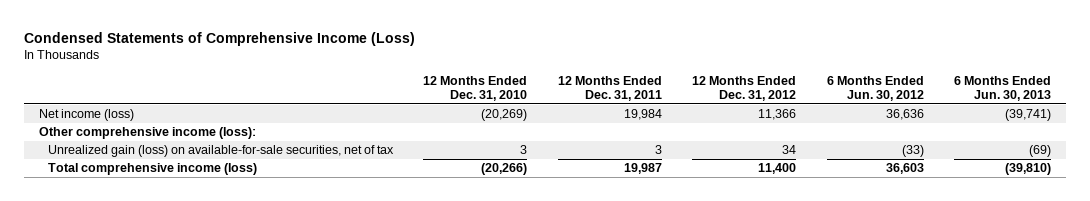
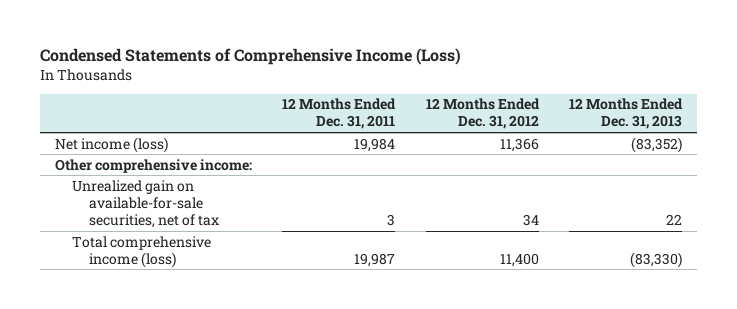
[423,75,528,102] 12 Months Ended Dec. 31, 2010 -> none
[826,75,924,102] 6 Months Ended Jun. 30, 2012 -> none
[953,75,1051,102] 6 Months Ended Jun. 30, 2013 -> none
none -> [569,98,684,130] 12 Months Ended Dec. 31, 2013
[38,126,256,139] Other comprehensive income (loss): -> [54,158,252,173] Other comprehensive income:
[48,144,395,157] Unrealized gain (loss) on available-for-sale securities, net of tax -> [71,179,219,228] Unrealized gain on available-for-sale securities, net of tax

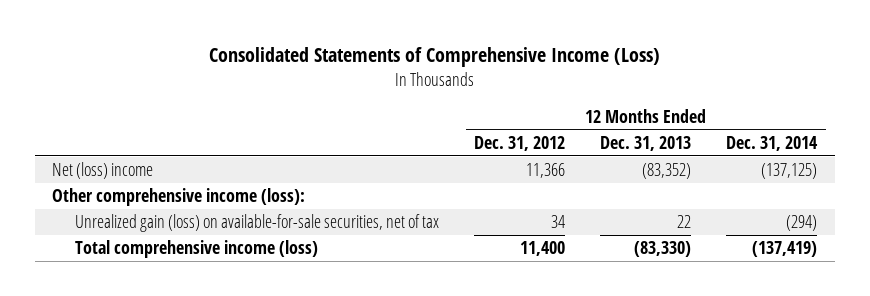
[39,48,461,66] Condensed Statements of Comprehensive Income (Loss) -> [208,47,660,68] Consolidated Statements of Comprehensive Income (Loss)
[282,98,397,130] 12 Months Ended Dec. 31, 2011 -> none
none -> [726,135,819,151] Dec. 31, 2014
[54,136,168,153] Net income (loss) -> [52,162,154,180] Net (loss) income
[54,158,252,173] Other comprehensive income: -> [52,188,306,207] Other comprehensive income (loss):
[71,179,219,228] Unrealized gain on available-for-sale securities, net of tax -> [75,214,440,233] Unrealized gain (loss) on available-for-sale securities, net of tax

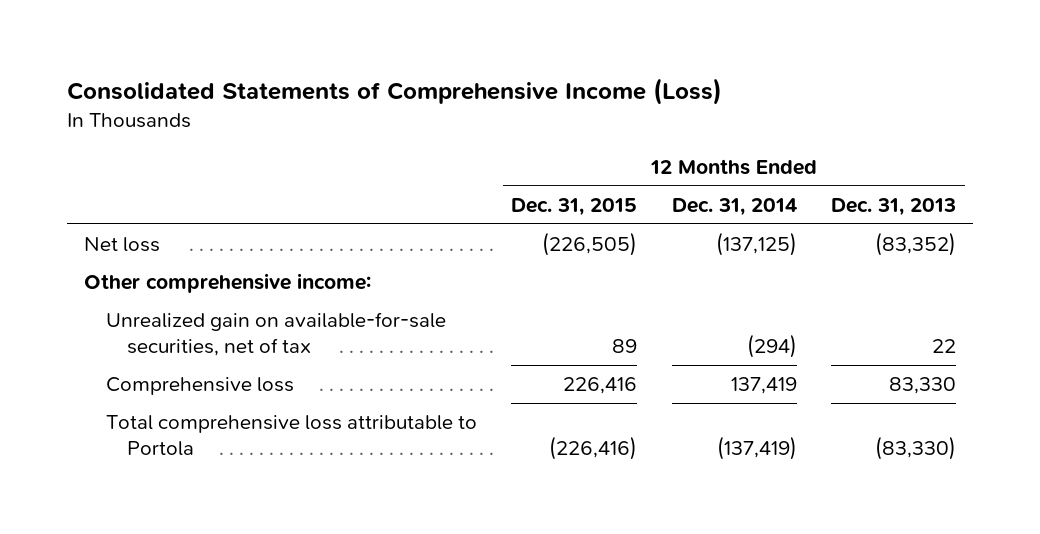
[474,135,566,151] Dec. 31, 2012 -> none
none -> [511,197,638,216] Dec. 31, 2015
[52,162,154,180] Net (loss) income -> [84,236,161,252] Net loss
[52,188,306,207] Other comprehensive income (loss): -> [84,272,372,293] Other comprehensive income:
[75,214,440,233] Unrealized gain (loss) on available-for-sale securities, net of tax -> [105,311,446,356] Unrealized gain on available-for-sale securities, net of tax
none -> [105,376,294,395] Comprehensive loss
[75,240,319,259] Total comprehensive income (loss) -> [105,414,477,456] Total comprehensive loss attributable to Portola

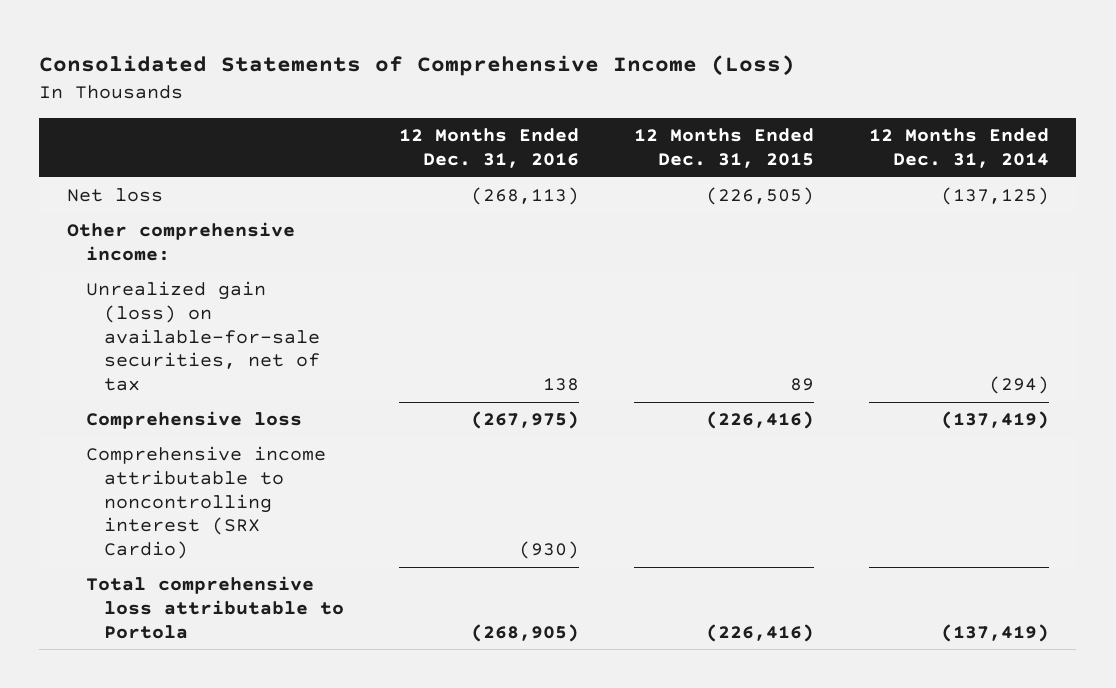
[830,197,956,216] Dec. 31, 2013 -> none
none -> [399,128,580,169] 12 Months Ended Dec. 31, 2016
[105,311,446,356] Unrealized gain on available-for-sale securities, net of tax -> [85,281,321,392] Unrealized gain (loss) on available-for-sale securities, net of tax
[563,376,638,394] 226,416 -> [706,411,815,430] (226,416)
[730,376,797,394] 137,419 -> [940,411,1049,430] (137,419)
none -> [85,446,326,560] Comprehensive income attributable to noncontrolling interest (SRX Cardio)

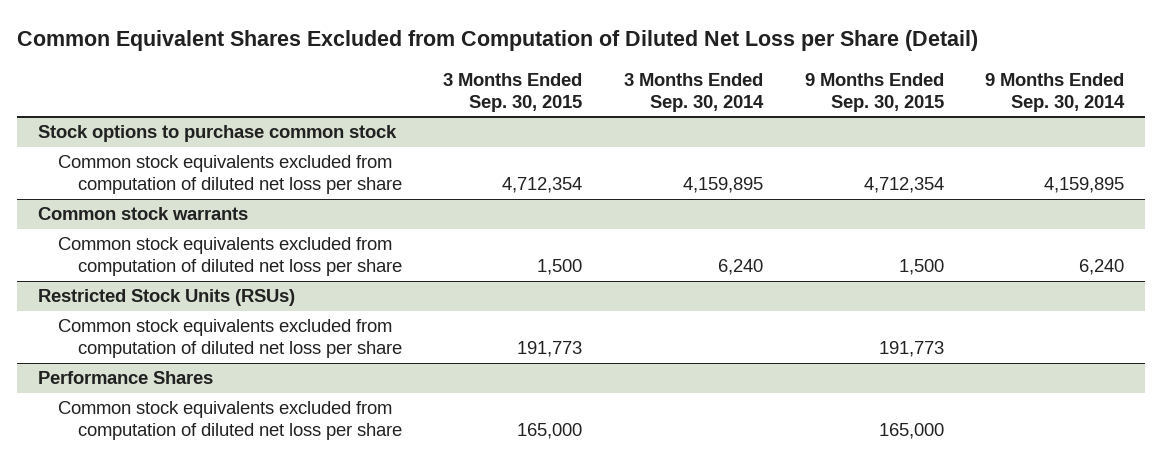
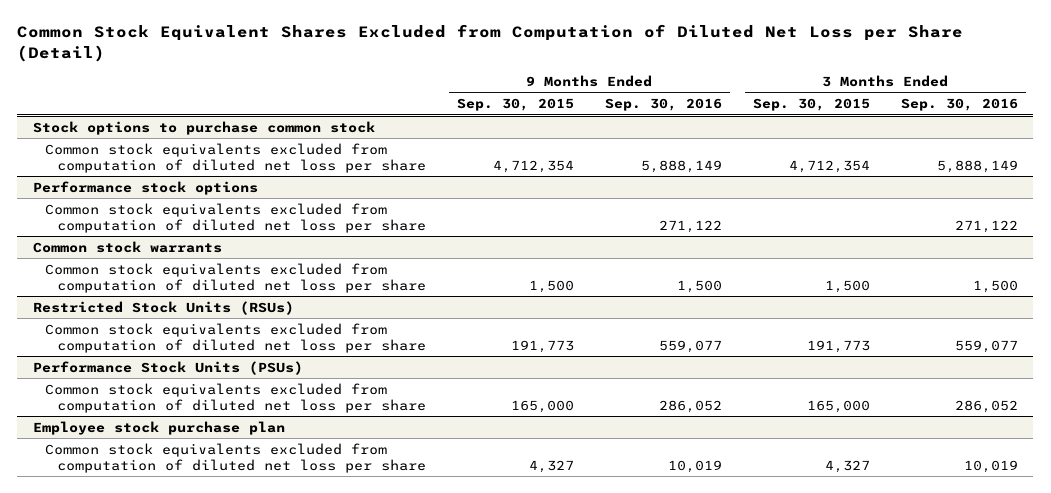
[17,30,979,52] Common Equivalent Shares Excluded from Computation of Diluted Net Loss per Share (Detail) -> [17,24,964,62] Common Stock Equivalent Shares Excluded from Computation of Diluted Net Loss per Share (Detail)
[624,72,765,112] 3 Months Ended Sep. 30, 2014 -> none
[985,72,1126,112] 9 Months Ended Sep. 30, 2014 -> none
none -> [604,98,722,112] Sep. 30, 2016
none -> [900,98,1018,112] Sep. 30, 2016
none -> [32,180,258,195] Performance stock options
none -> [44,202,426,233] Common stock equivalents excluded from computation of diluted net loss per share
[38,371,214,385] Performance Shares -> [32,360,303,375] Performance Stock Units (PSUs)
none -> [32,420,285,435] Employee stock purchase plan
none -> [44,442,426,473] Common stock equivalents excluded from computation of diluted net loss per share

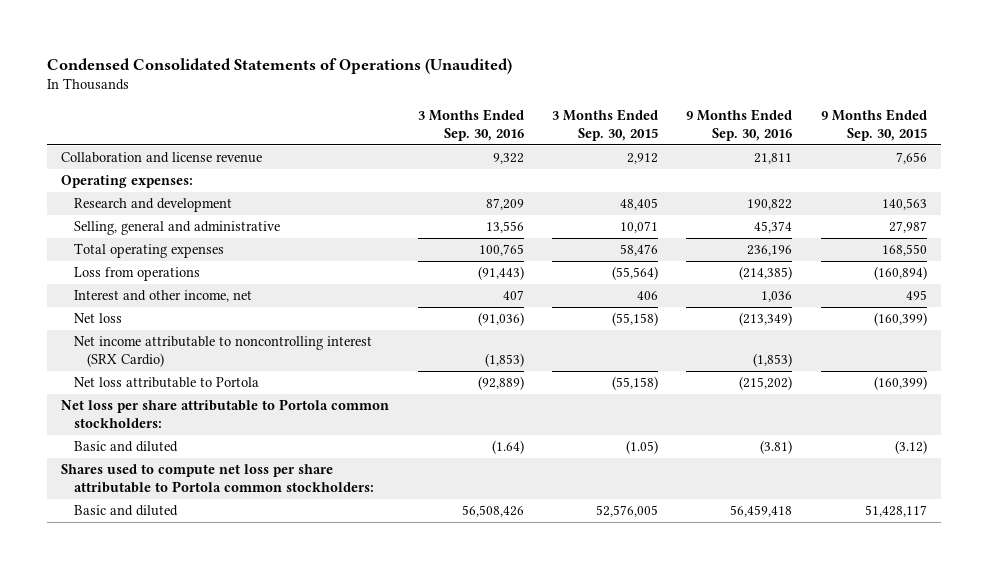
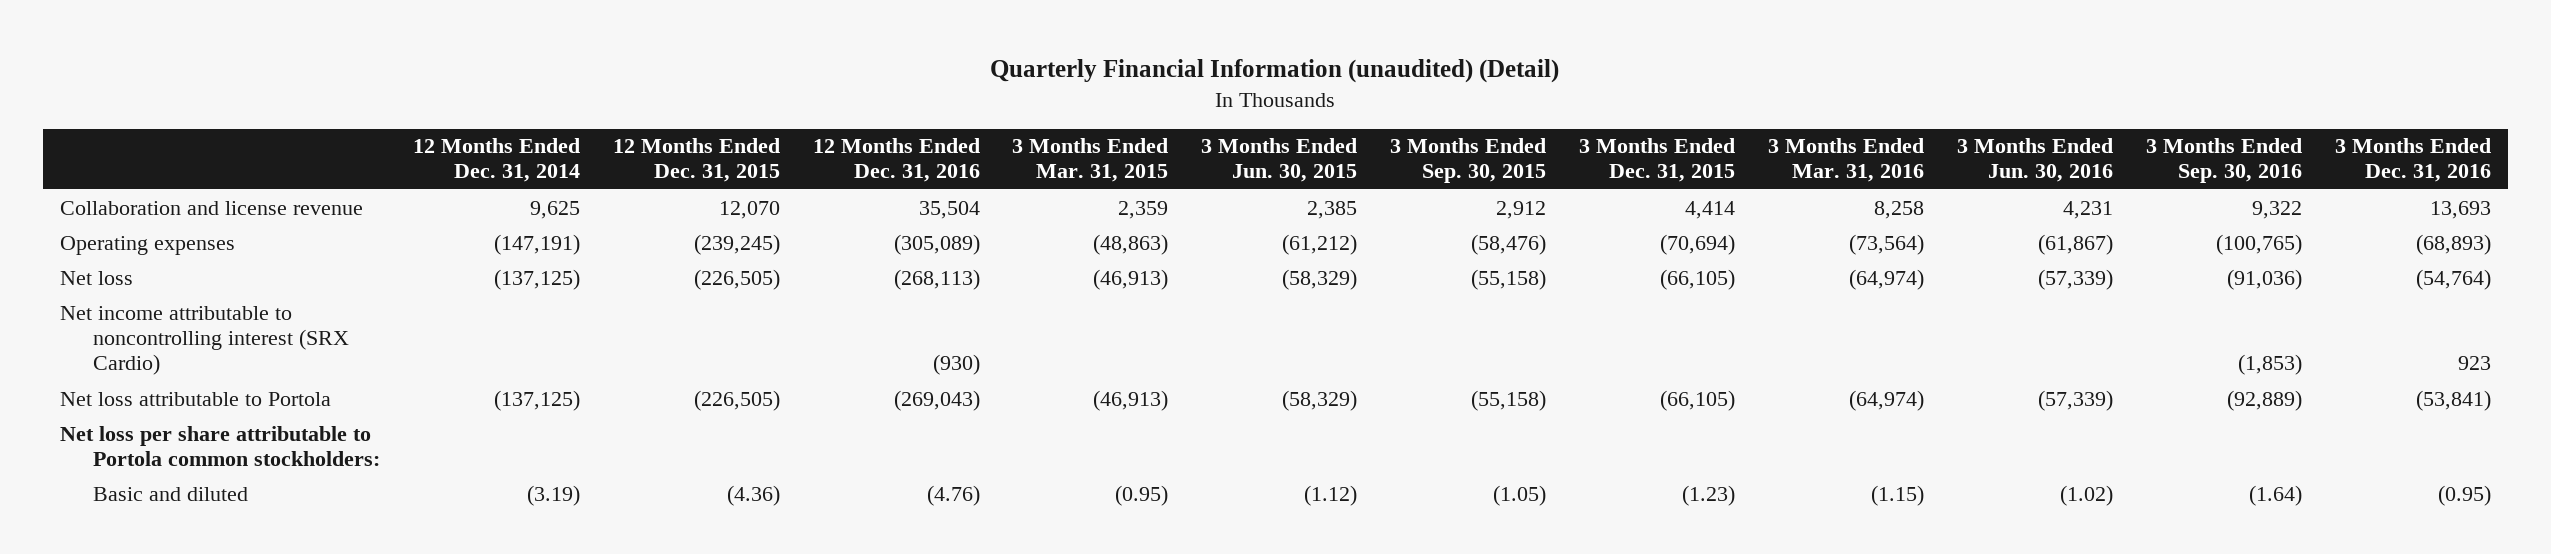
[47,57,513,74] Condensed Consolidated Statements of Operations (Unaudited) -> [990,59,1560,84] Quarterly Financial Information (unaudited) (Detail)
[686,108,793,141] 9 Months Ended Sep. 30, 2016 -> none
[820,108,927,141] 9 Months Ended Sep. 30, 2015 -> none
none -> [412,138,580,183] 12 Months Ended Dec. 31, 2014
none -> [612,138,780,183] 12 Months Ended Dec. 31, 2015
none -> [812,138,980,183] 12 Months Ended Dec. 31, 2016
none -> [1012,138,1169,183] 3 Months Ended Mar. 31, 2015
none -> [1201,138,1358,183] 3 Months Ended Jun. 30, 2015
none -> [1579,138,1736,183] 3 Months Ended Dec. 31, 2015
none -> [1768,138,1925,183] 3 Months Ended Mar. 31, 2016
none -> [1957,138,2114,183] 3 Months Ended Jun. 30, 2016
none -> [2335,138,2492,183] 3 Months Ended Dec. 31, 2016
[61,175,194,189] Operating expenses: -> none
[74,198,233,213] Research and development -> none
[74,221,281,236] Selling, general and administrative -> none
[74,267,201,282] Loss from operations -> none
[74,290,253,303] Interest and other income, net -> none
[74,243,225,259] Total operating expenses -> [59,235,235,255] Operating expenses
[478,244,524,257] 100,765 -> [2216,233,2303,255] (100,765)
[620,244,659,257] 58,476 -> [1471,233,1547,255] (58,476)
[61,464,375,494] Shares used to compute net loss per share attributable to Portola common stockholders: -> none
[74,505,179,517] Basic and diluted -> none

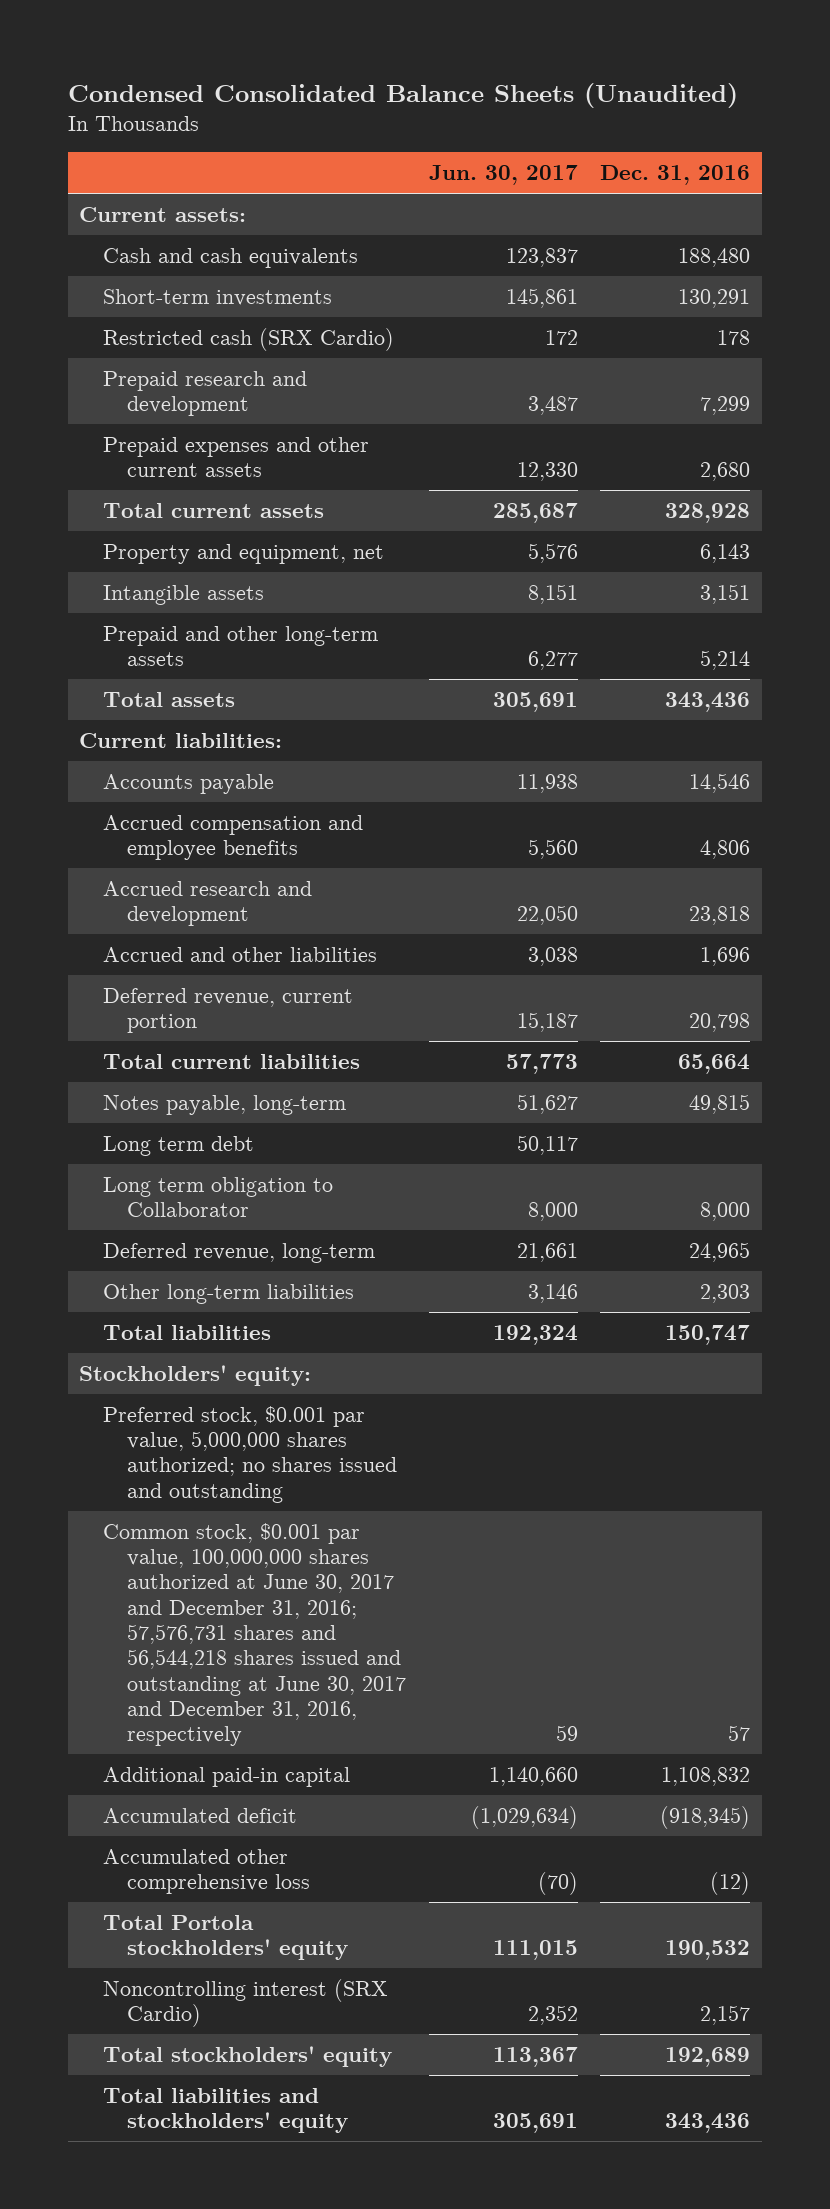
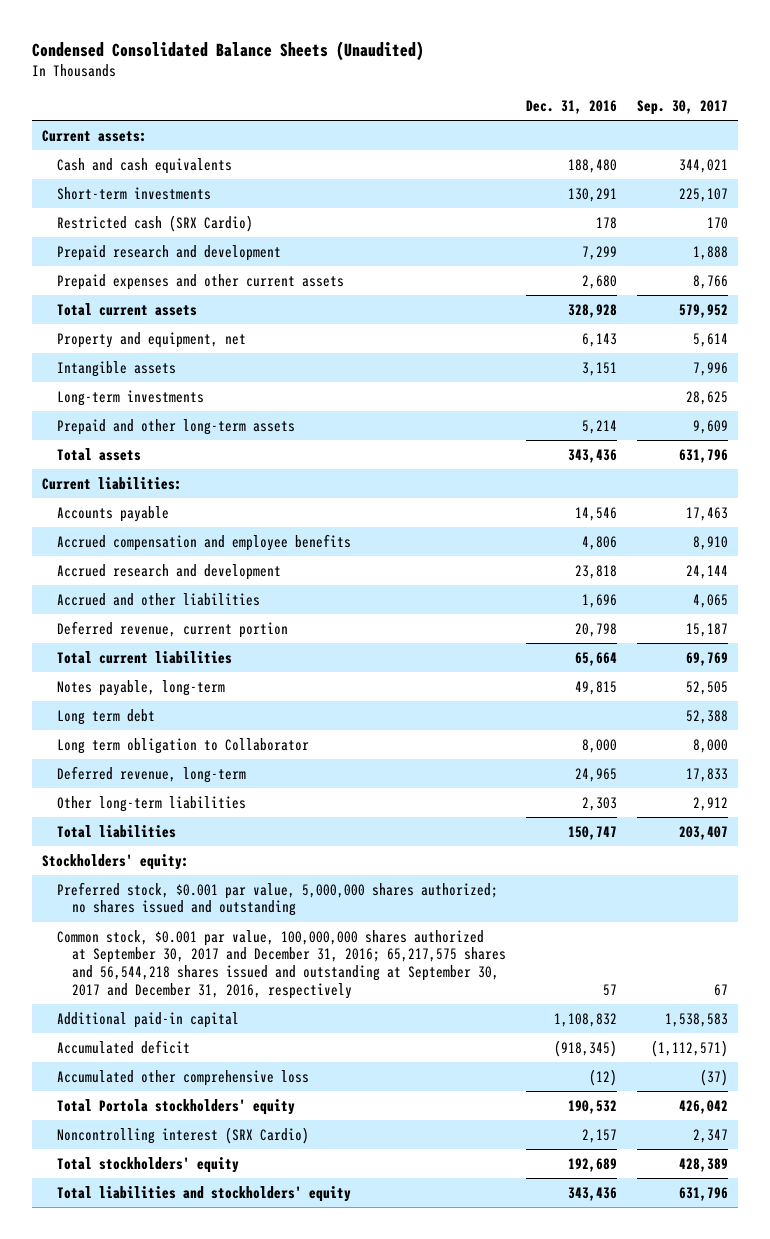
[428,165,578,186] Jun. 30, 2017 -> none
none -> [637,99,729,115] Sep. 30, 2017
none -> [57,389,205,406] Long-term investments
[103,1522,407,1747] Common stock, $0.001 par value, 100,000,000 shares authorized at June 30, 2017 and December 31, 2016; 57,576,731 shares and 56,544,218 shares issued and outstanding at June 30, 2017 and December 31, 2016, respectively -> [57,929,506,999] Common stock, $0.001 par value, 100,000,000 shares authorized at September 30, 2017 and December 31, 2016; 65,217,575 shares and 56,544,218 shares issued and outstanding at September 30, 2017 and December 31, 2016, respectively

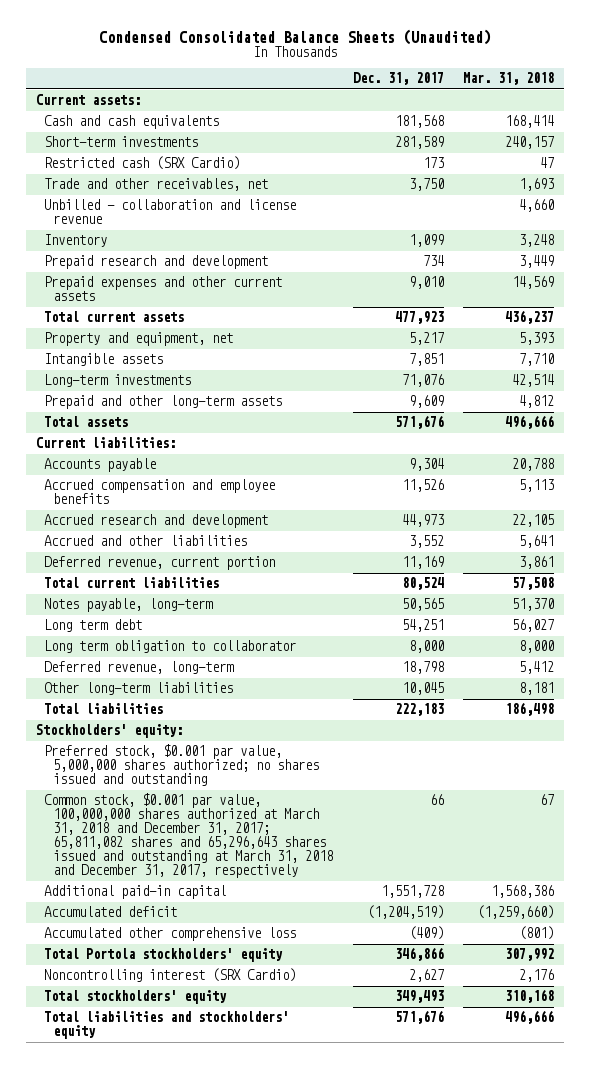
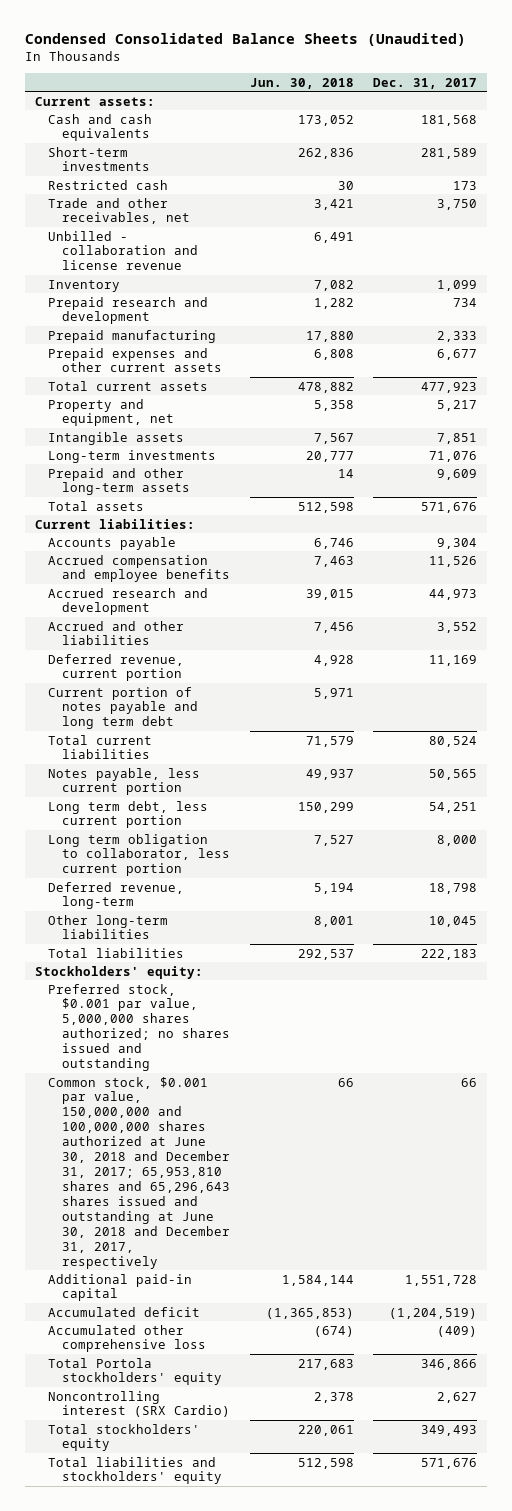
[463,72,555,86] Mar. 31, 2018 -> none
none -> [249,77,354,89] Jun. 30, 2018
[44,156,241,171] Restricted cash (SRX Cardio) -> [48,179,169,190] Restricted cash
none -> [48,329,217,343] Prepaid manufacturing
[408,276,444,290] 9,010 -> [437,348,478,360] 6,677
none -> [48,686,198,730] Current portion of notes payable and long term debt
[44,598,214,613] Notes payable, long-term -> [48,767,201,796] Notes payable, less current portion
[44,619,143,633] Long term debt -> [48,800,209,829] Long term debt, less current portion
[44,640,297,654] Long term obligation to collaborator -> [48,833,230,877] Long term obligation to collaborator, less current portion
[44,793,333,879] Common stock, $0.001 par value, 100,000,000 shares authorized at March 31, 2018 and December 31, 2017; 65,811,082 shares and 65,296,643 shares issued and outstanding at March 31, 2018 and December 31, 2017, respectively -> [48,1076,230,1269] Common stock, $0.001 par value, 150,000,000 and 100,000,000 shares authorized at June 30, 2018 and December 31, 2017; 65,953,810 shares and 65,296,643 shares issued and outstanding at June 30, 2018 and December 31, 2017, respectively

